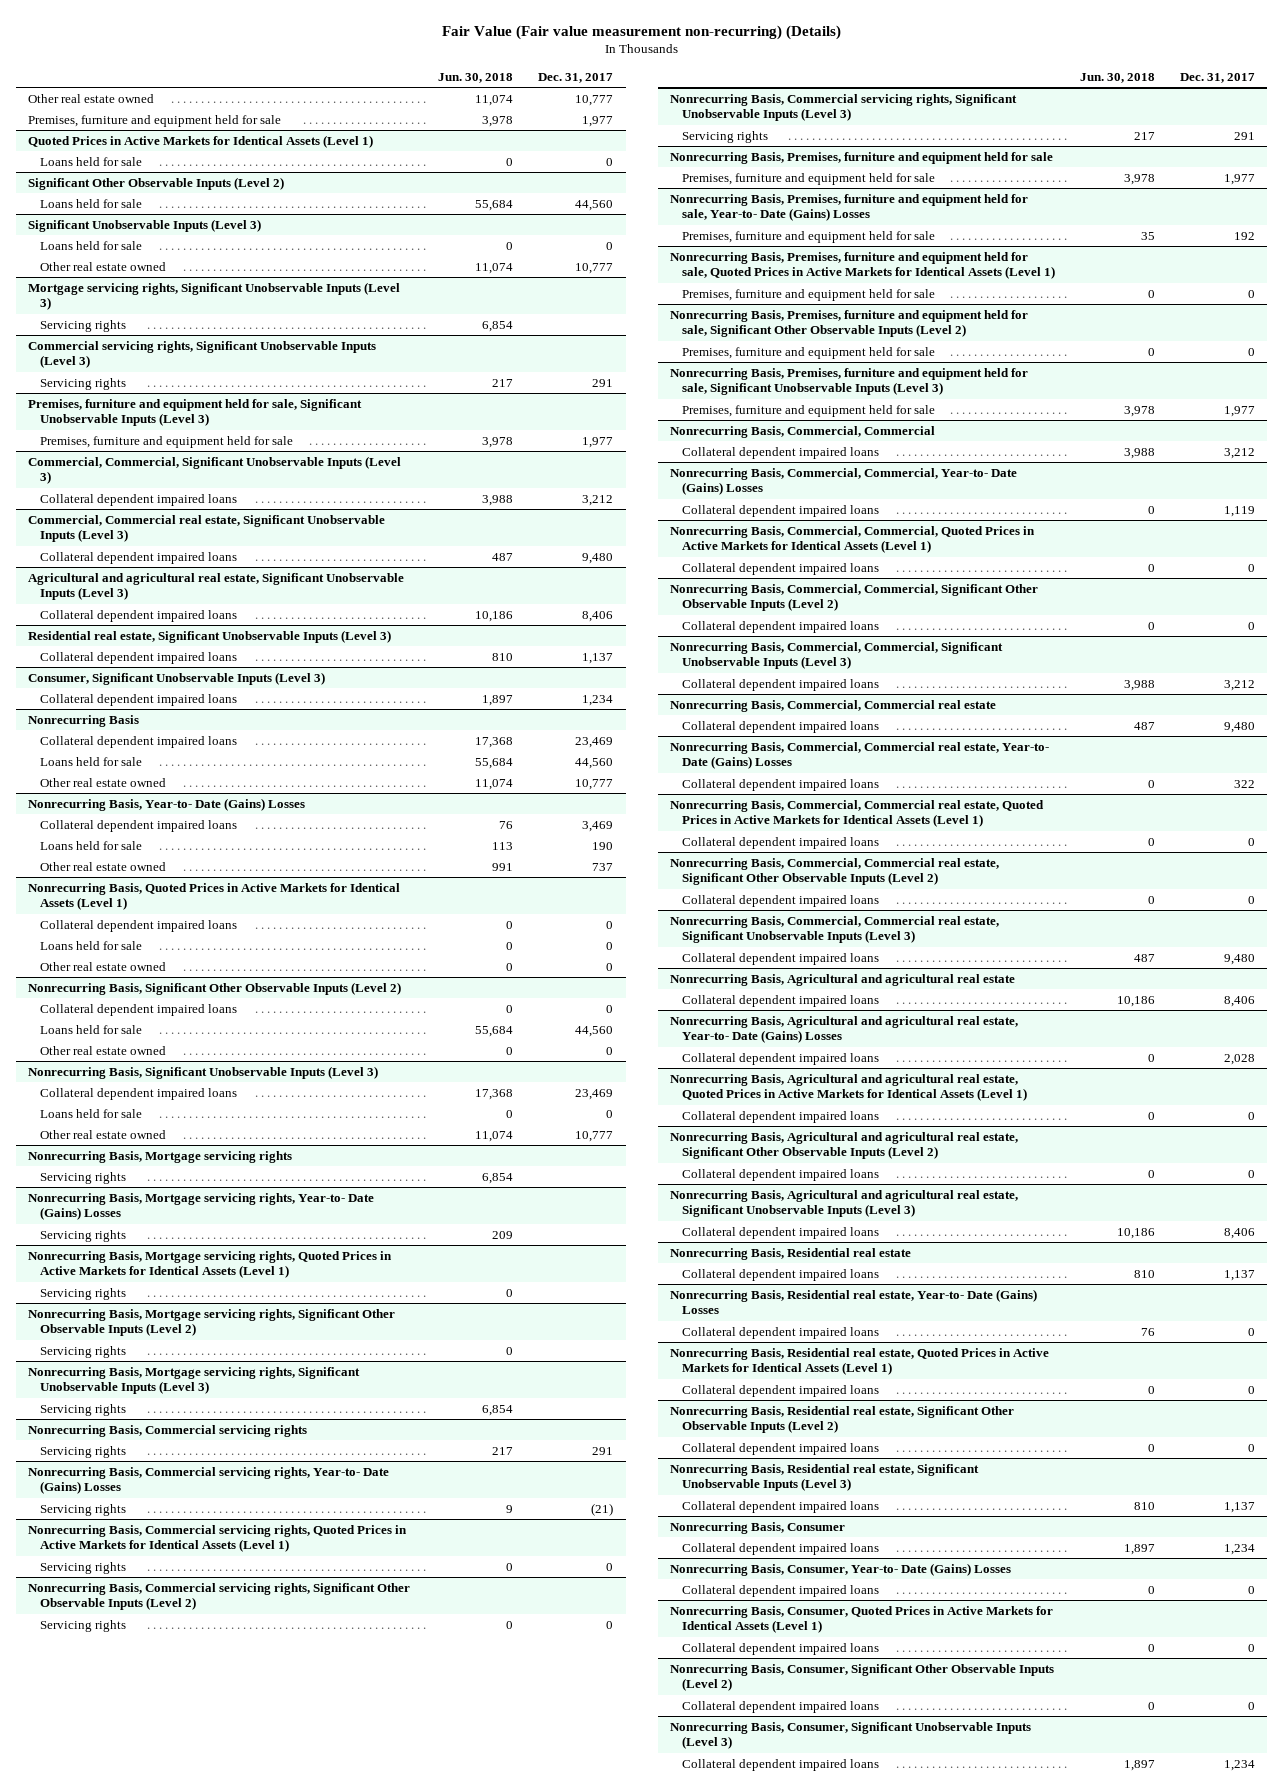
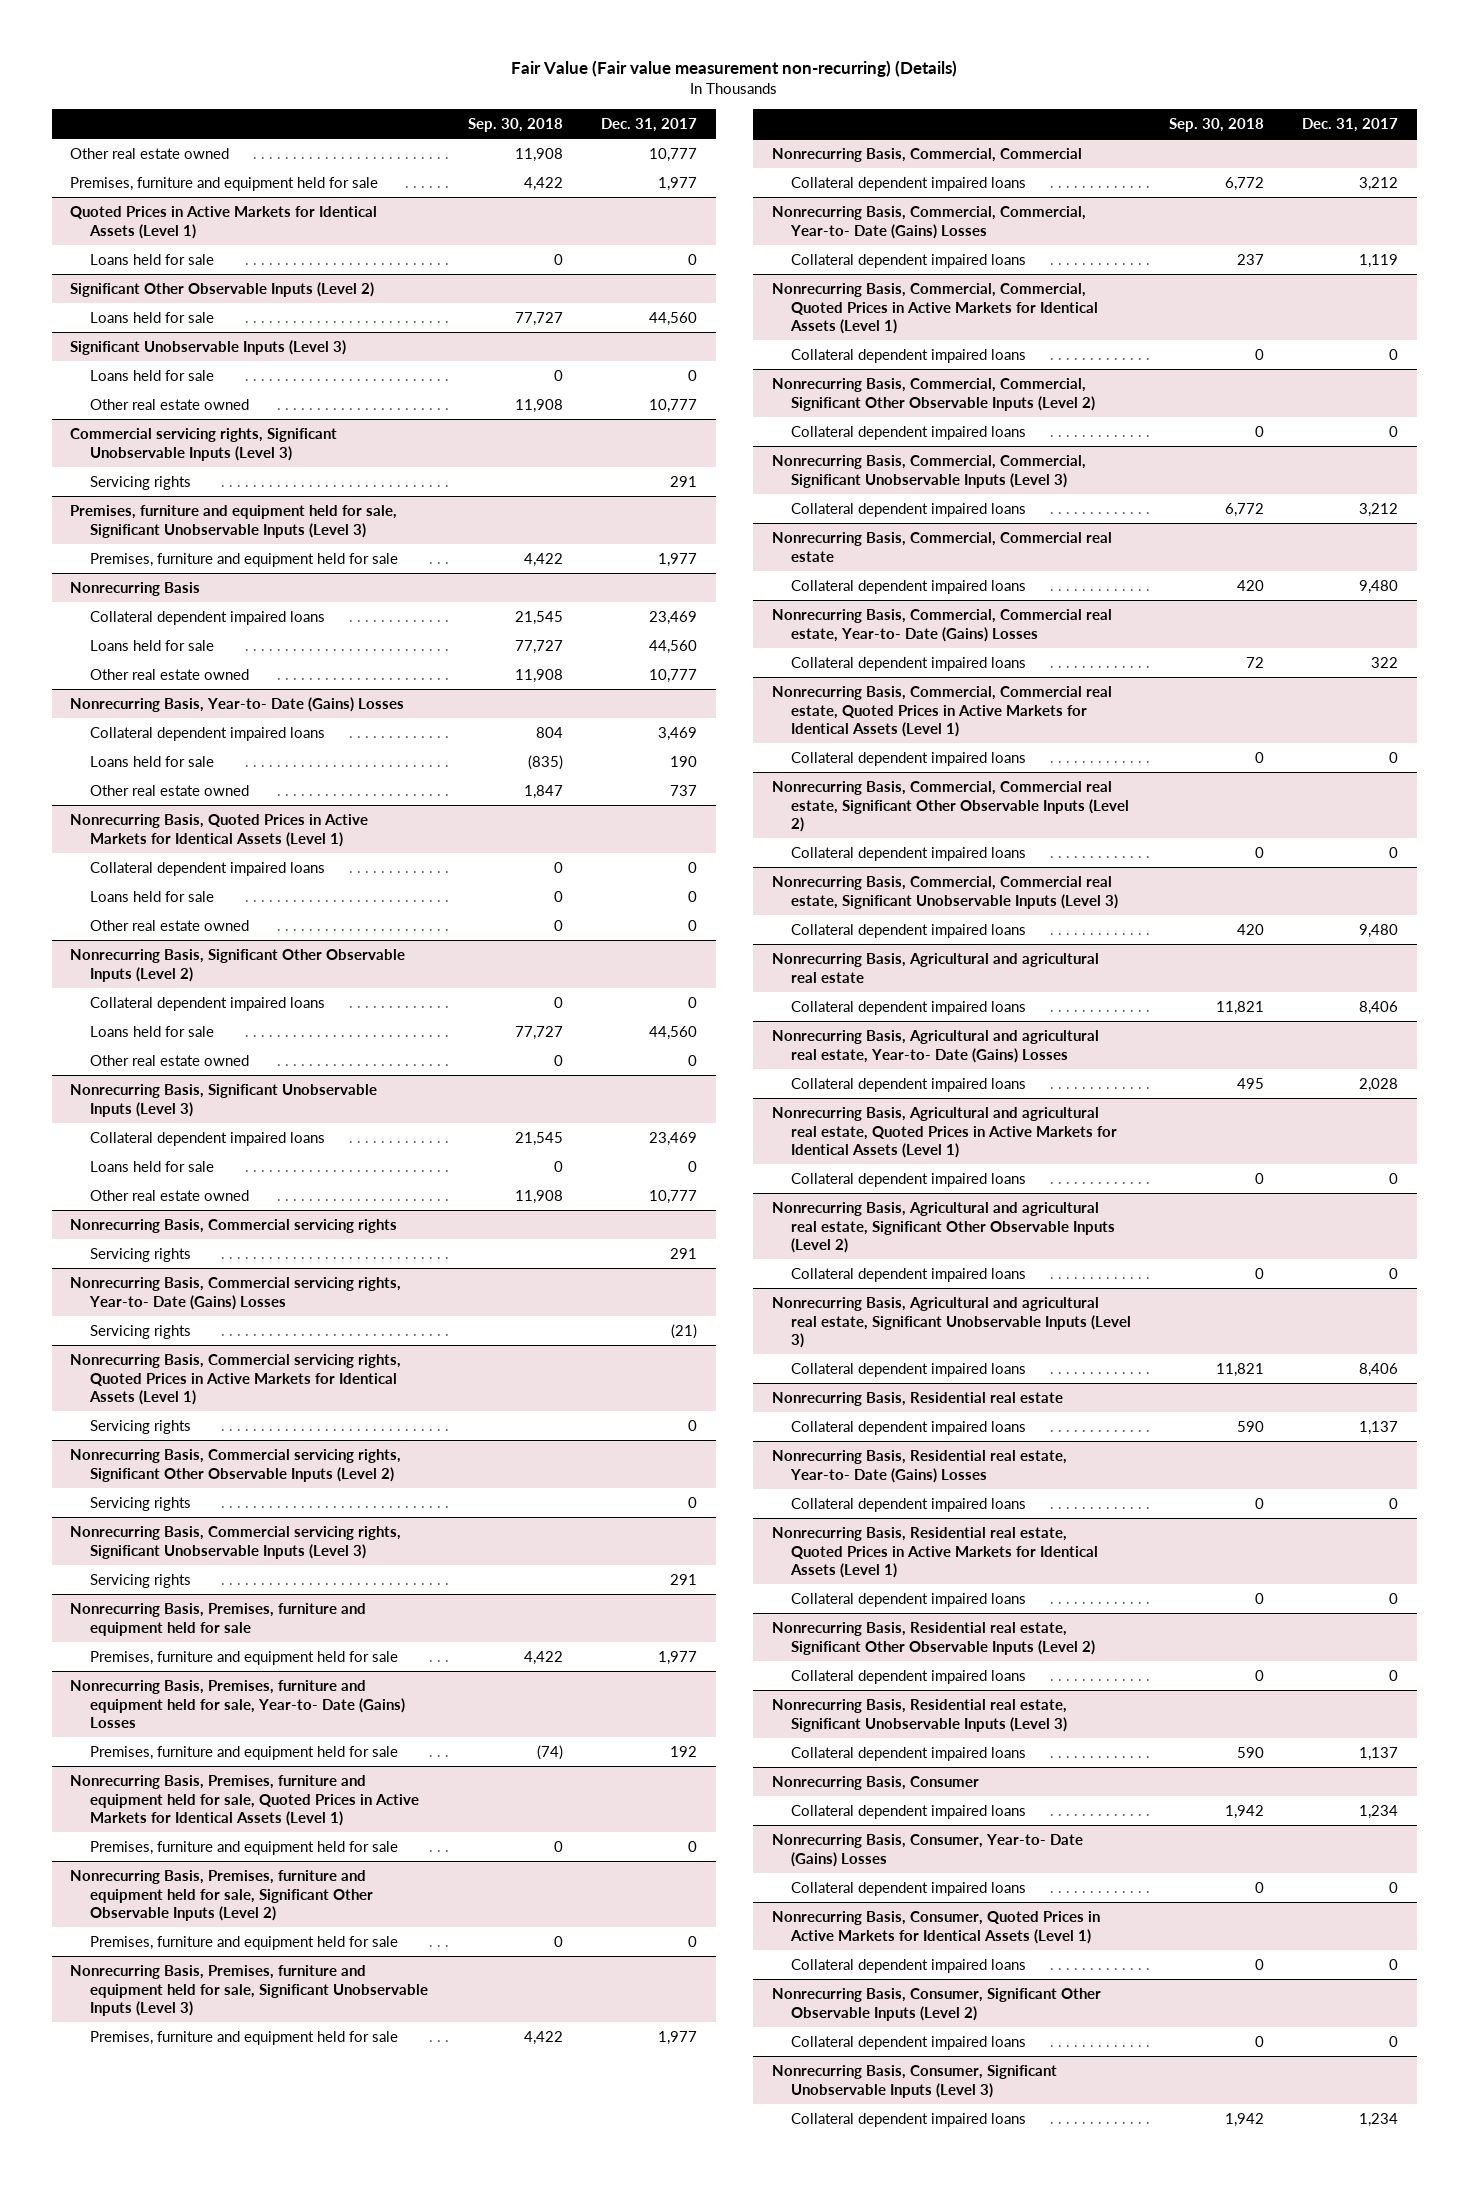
[438,72,514,83] Jun. 30, 2018 -> none
none -> [467,117,563,132] Sep. 30, 2018
[28,281,401,311] Mortgage servicing rights, Significant Unobservable Inputs (Level 3) -> none
[40,319,127,332] Servicing rights -> none
[28,455,402,485] Commercial, Commercial, Significant Unobservable Inputs (Level 3) -> none
[40,493,238,506] Collateral dependent impaired loans -> none
[28,514,386,543] Commercial, Commercial real estate, Significant Unobservable Inputs (Level 3) -> none
[40,551,238,564] Collateral dependent impaired loans -> none
[28,572,405,601] Agricultural and agricultural real estate, Significant Unobservable Inputs (Level 3) -> none
[40,609,238,622] Collateral dependent impaired loans -> none
[28,629,392,643] Residential real estate, Significant Unobservable Inputs (Level 3) -> none
[40,651,238,664] Collateral dependent impaired loans -> none
[28,671,326,685] Consumer, Significant Unobservable Inputs (Level 3) -> none
[40,693,238,706] Collateral dependent impaired loans -> none
[28,1150,293,1163] Nonrecurring Basis, Mortgage servicing rights -> none
[40,1171,127,1184] Servicing rights -> none
[28,1192,375,1221] Nonrecurring Basis, Mortgage servicing rights, Year-to- Date (Gains) Losses -> none
[40,1229,127,1242] Servicing rights -> none
[28,1250,393,1279] Nonrecurring Basis, Mortgage servicing rights, Quoted Prices in Active Markets for Identical Assets (Level 1) -> none
[40,1287,127,1300] Servicing rights -> none
[28,1308,396,1337] Nonrecurring Basis, Mortgage servicing rights, Significant Other Observable Inputs (Level 2) -> none
[40,1345,127,1358] Servicing rights -> none
[28,1366,361,1395] Nonrecurring Basis, Mortgage servicing rights, Significant Unobservable Inputs (Level 3) -> none
[40,1403,127,1416] Servicing rights -> none

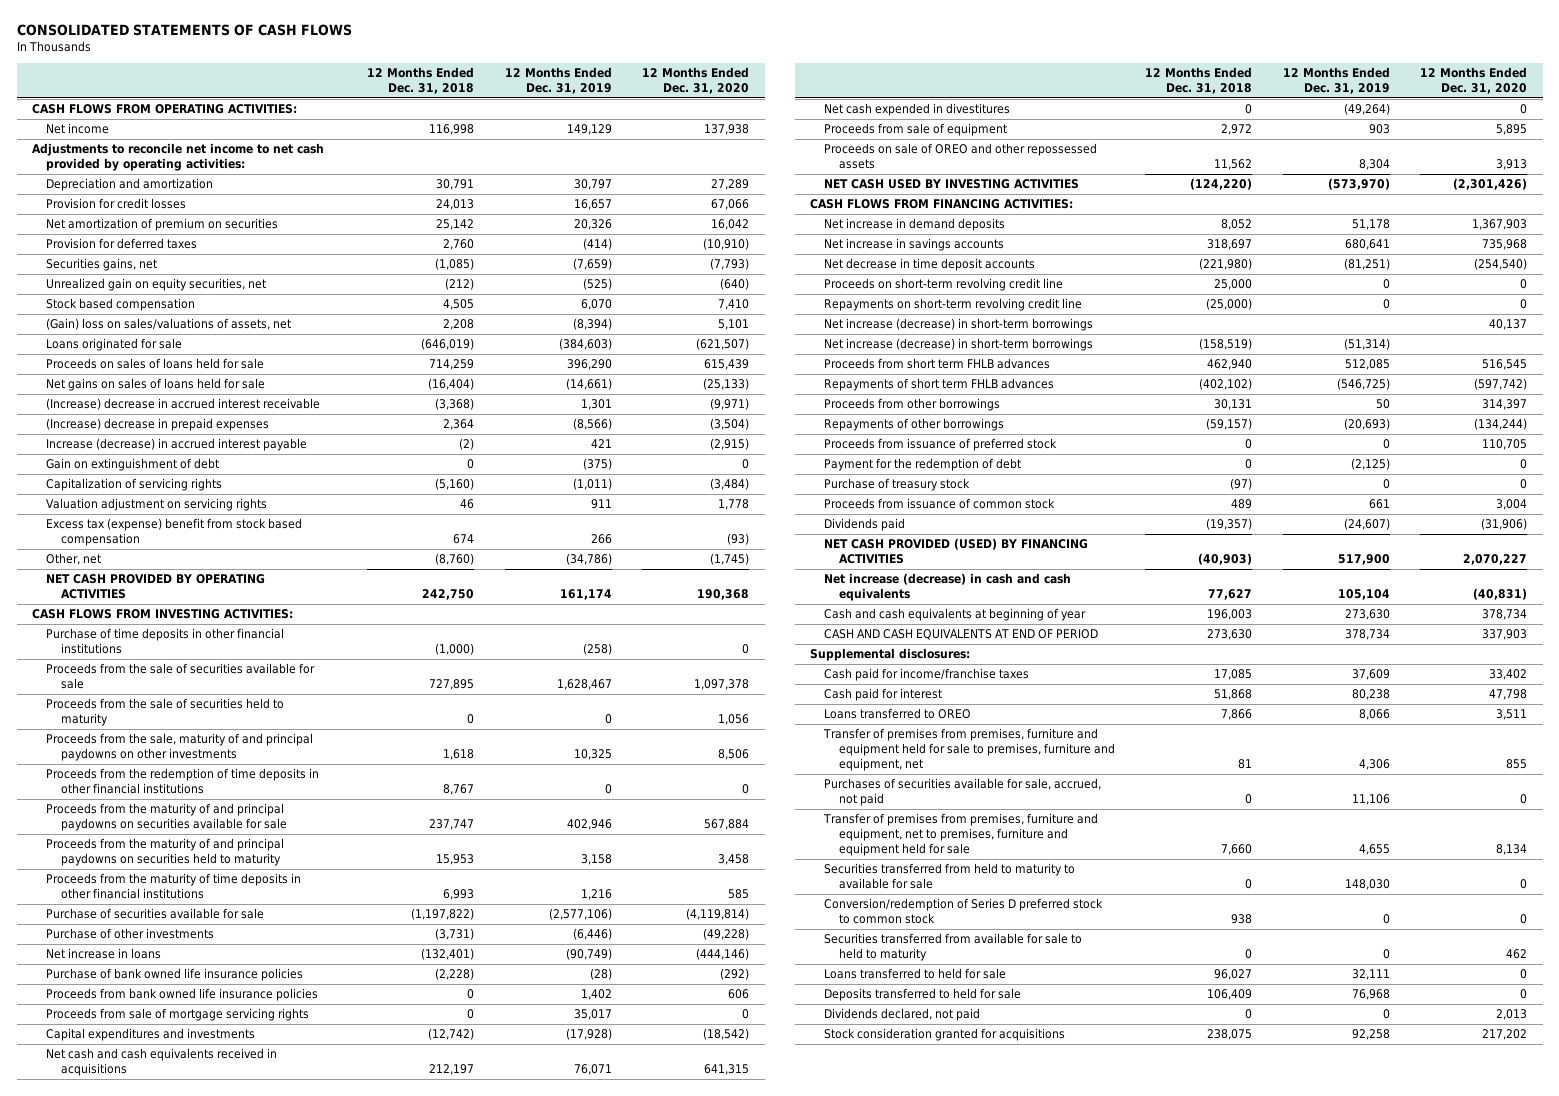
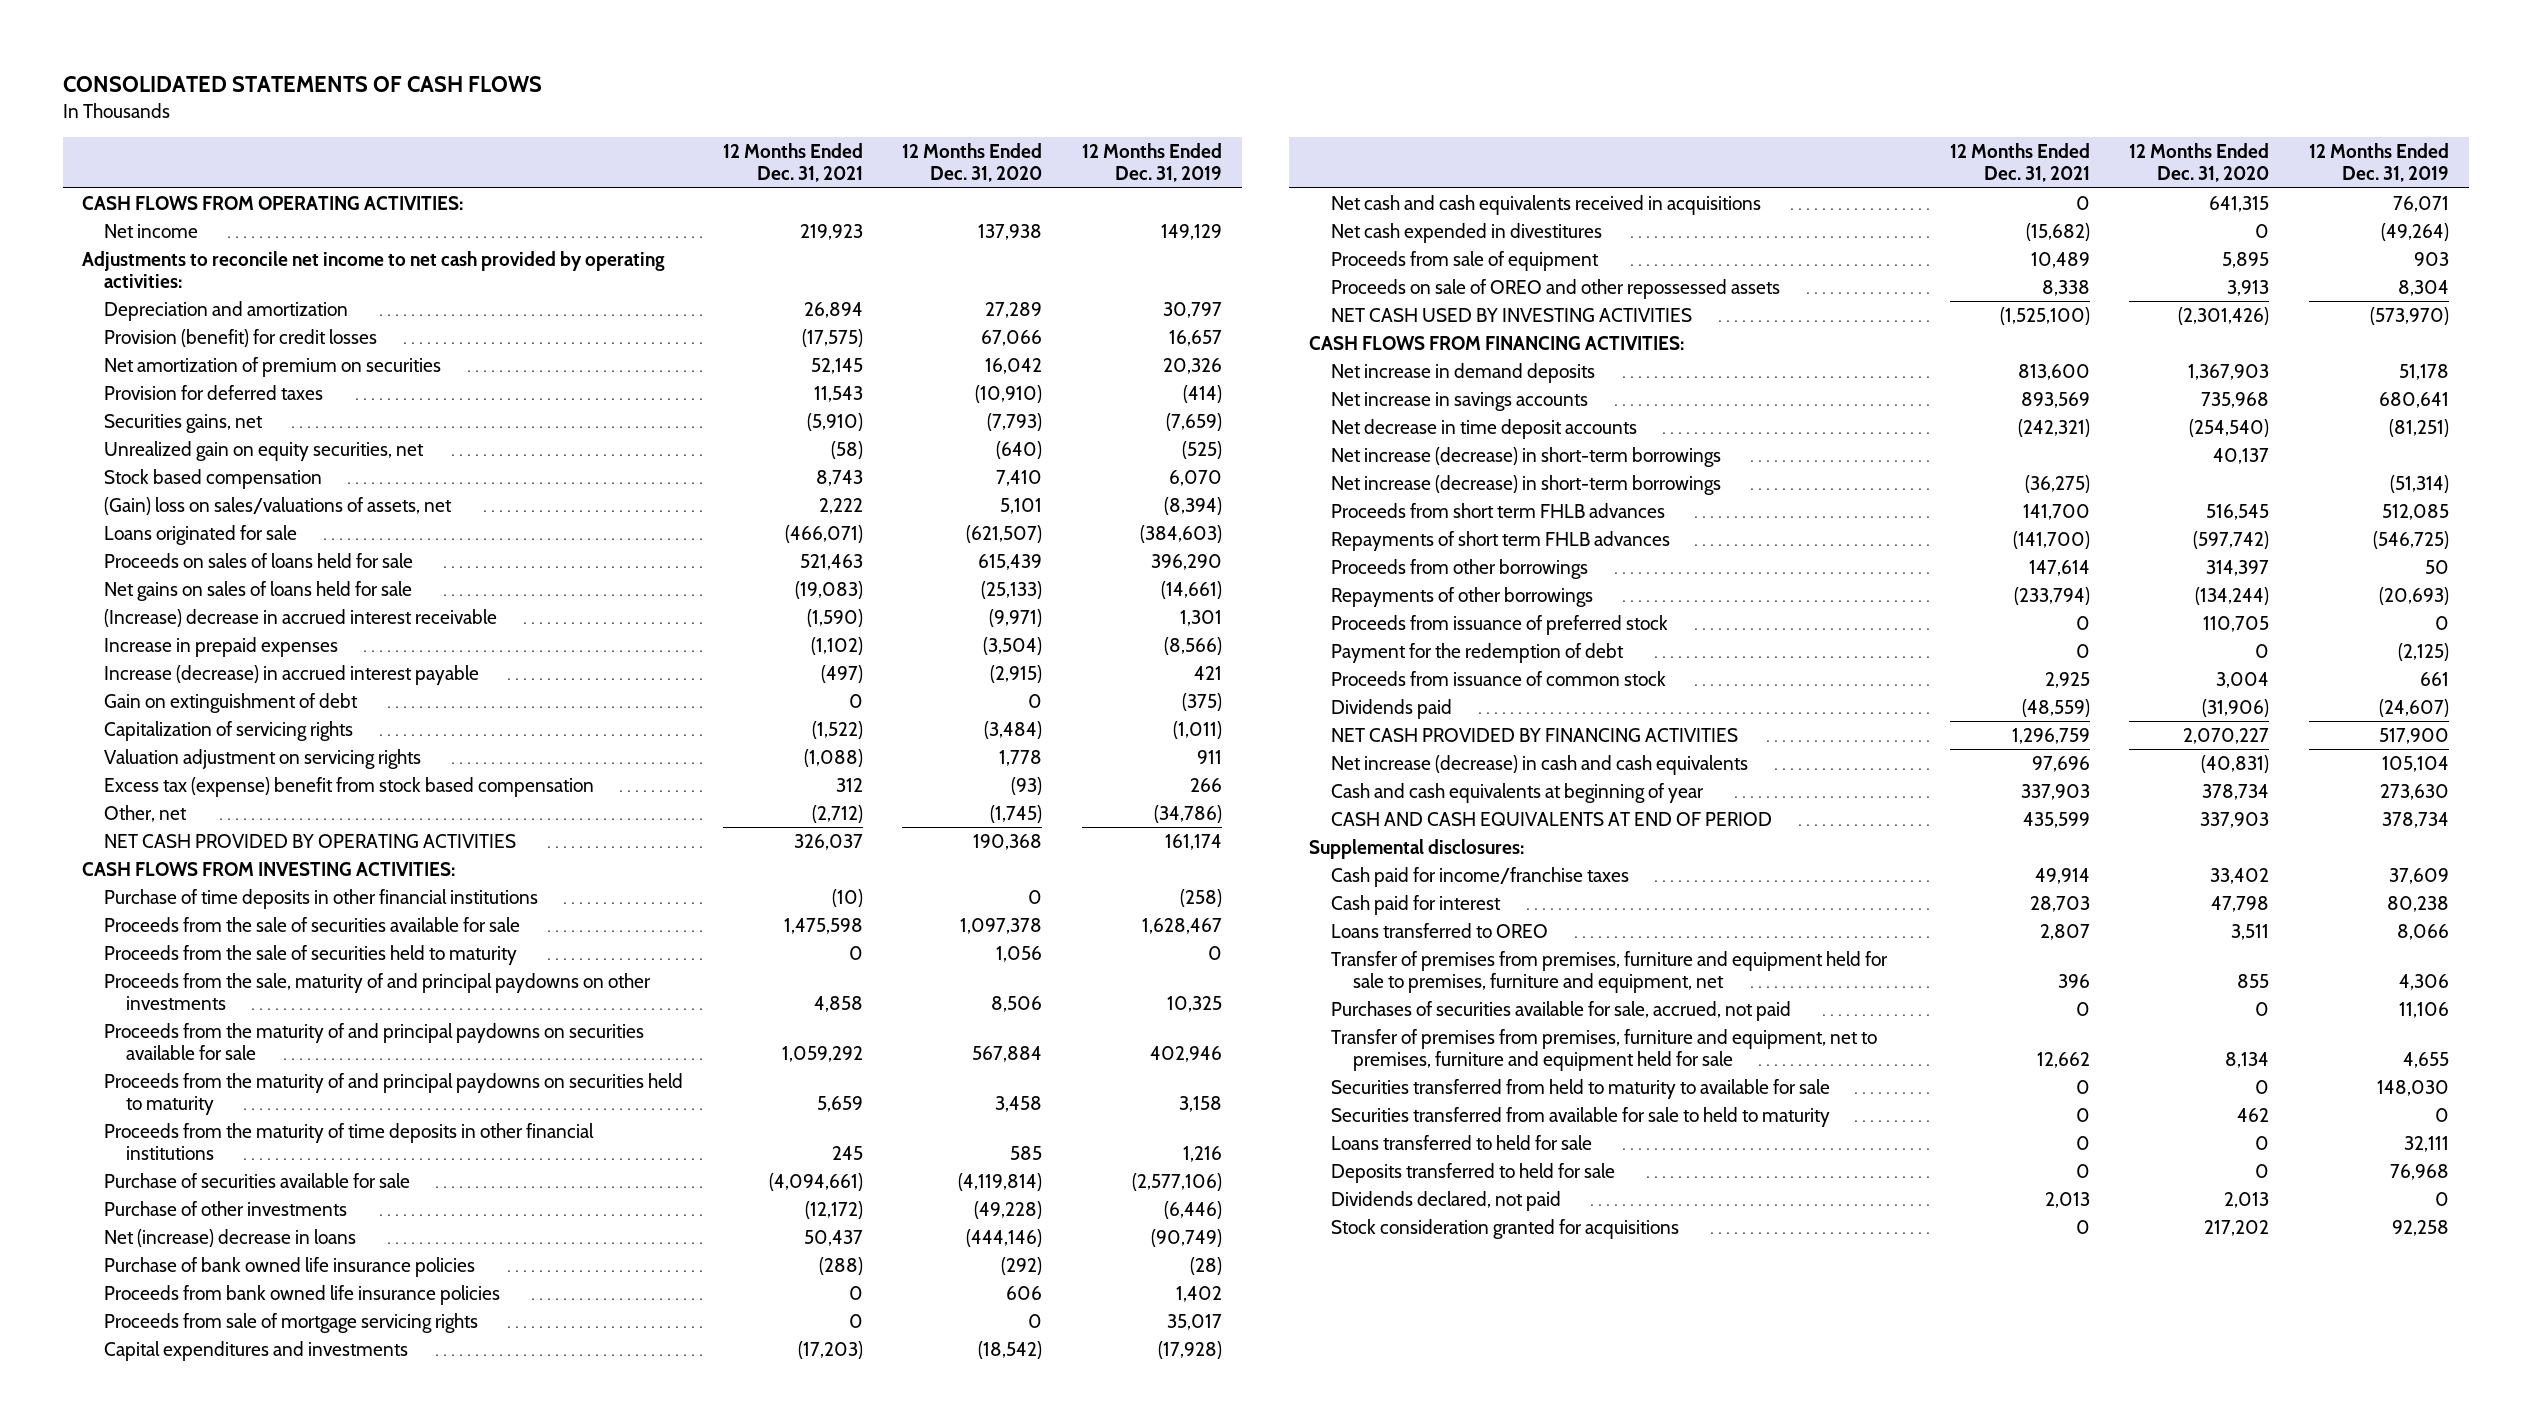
[367,67,475,95] 12 Months Ended Dec. 31, 2018 -> none
none -> [722,142,863,183] 12 Months Ended Dec. 31, 2021
[46,198,187,210] Provision for credit losses -> [104,328,378,347] Provision (benefit) for credit losses
[46,418,270,432] (Increase) decrease in prepaid expenses -> [104,636,339,657] Increase in prepaid expenses
[46,768,320,795] Proceeds from the redemption of time deposits in other financial institutions -> none
[46,948,162,960] Net increase in loans -> [104,1228,357,1247] Net (increase) decrease in loans
[824,278,1064,292] Proceeds on short-term revolving credit line -> none
[824,298,1083,312] Repayments on short-term revolving credit line -> none
[824,478,971,492] Purchase of treasury stock -> none
[824,538,1089,565] NET CASH PROVIDED (USED) BY FINANCING ACTIVITIES -> [1331,727,1739,742] NET CASH PROVIDED BY FINANCING ACTIVITIES
[824,898,1104,925] Conversion/redemption of Series D preferred stock to common stock -> none

